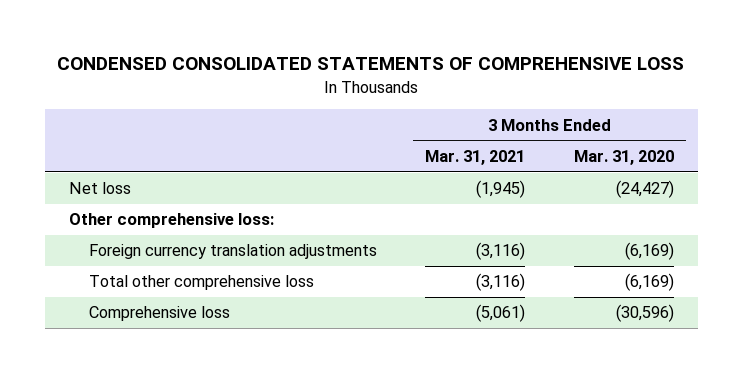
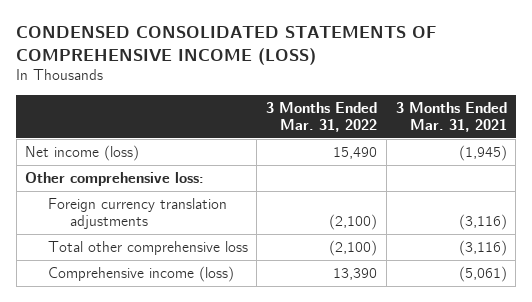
[57,57,685,71] CONDENSED CONSOLIDATED STATEMENTS OF COMPREHENSIVE LOSS -> [16,26,437,65] CONDENSED CONSOLIDATED STATEMENTS OF COMPREHENSIVE INCOME (LOSS)
[574,149,675,165] Mar. 31, 2020 -> none
none -> [266,101,378,132] 3 Months Ended Mar. 31, 2022
[68,182,131,195] Net loss -> [25,145,140,162] Net income (loss)
[88,306,230,322] Comprehensive loss -> [47,266,234,283] Comprehensive income (loss)

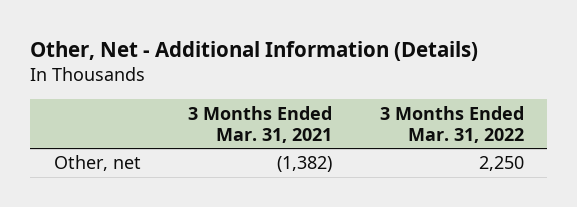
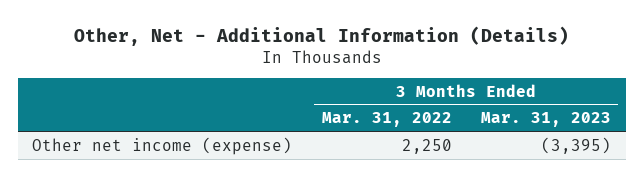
[188,105,333,143] 3 Months Ended Mar. 31, 2021 -> none
none -> [481,112,612,128] Mar. 31, 2023
[53,155,141,172] Other, net -> [32,136,293,155] Other net income (expense)

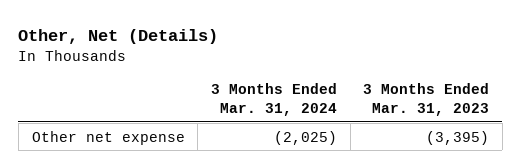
[73,25,569,46] Other, Net - Additional Information (Details) -> [18,29,219,45] Other, Net (Details)
[321,112,452,128] Mar. 31, 2022 -> none
none -> [210,83,337,116] 3 Months Ended Mar. 31, 2024
[32,136,293,155] Other net income (expense) -> [31,130,185,145] Other net expense

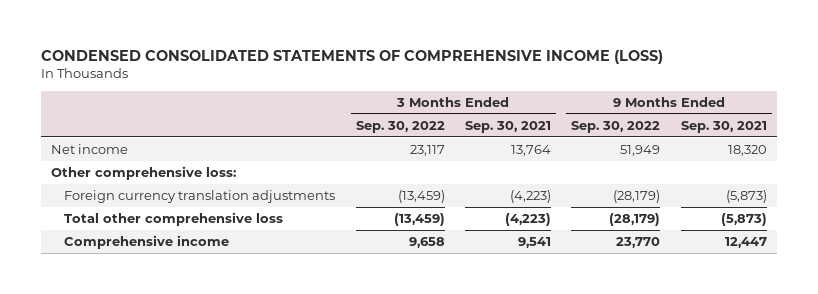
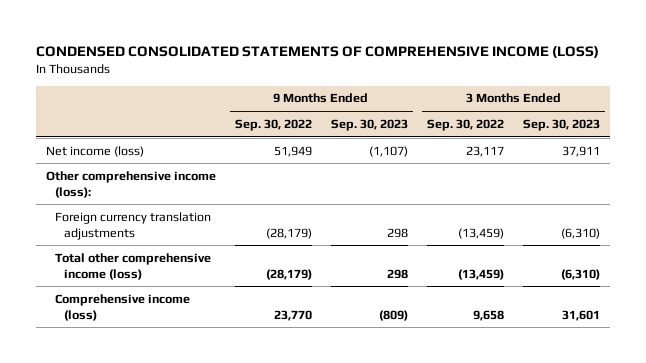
[465,120,552,133] Sep. 30, 2021 -> none
[680,120,767,133] Sep. 30, 2021 -> none
none -> [330,118,408,131] Sep. 30, 2023
none -> [523,118,601,131] Sep. 30, 2023
[51,144,129,155] Net income -> [45,145,144,157] Net income (loss)
[51,166,237,181] Other comprehensive loss: -> [45,170,216,198] Other comprehensive income (loss):
[64,212,284,227] Total other comprehensive loss -> [54,252,211,280] Total other comprehensive income (loss)
[64,235,230,250] Comprehensive income -> [54,293,190,321] Comprehensive income (loss)

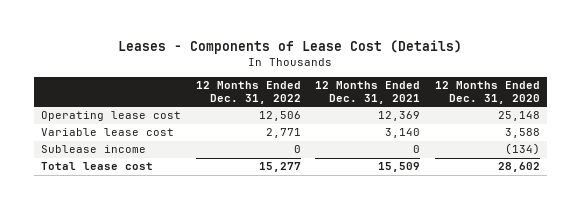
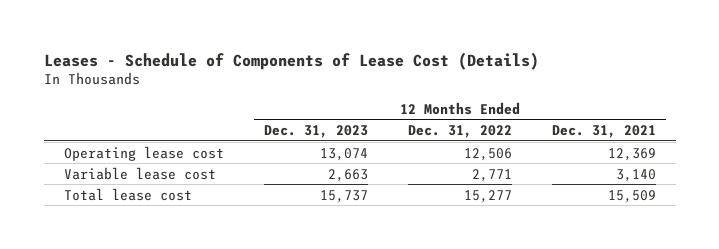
[118,39,463,54] Leases - Components of Lease Cost (Details) -> [43,51,539,70] Leases - Schedule of Components of Lease Cost (Details)
[434,81,540,104] 12 Months Ended Dec. 31, 2020 -> none
none -> [263,125,368,139] Dec. 31, 2023
[40,145,146,154] Sublease income -> none

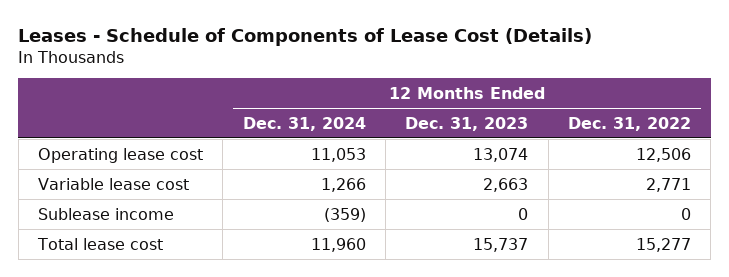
[551,125,656,139] Dec. 31, 2021 -> none
none -> [242,116,366,131] Dec. 31, 2024
none -> [38,207,175,220] Sublease income

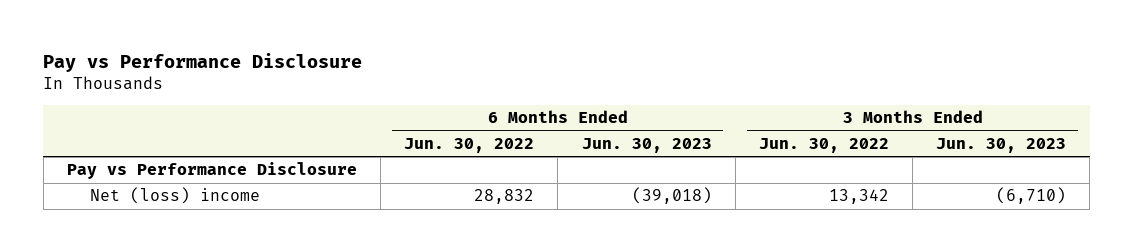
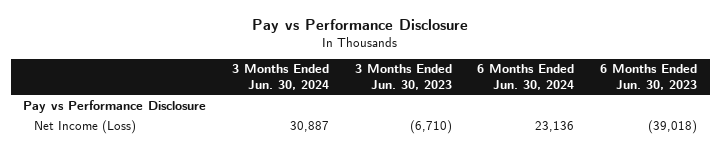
[404,137,535,153] Jun. 30, 2022 -> none
[758,137,889,153] Jun. 30, 2022 -> none
none -> [231,64,329,90] 3 Months Ended Jun. 30, 2024
none -> [477,64,575,90] 6 Months Ended Jun. 30, 2024
[89,187,260,205] Net (loss) income -> [33,120,136,135] Net Income (Loss)

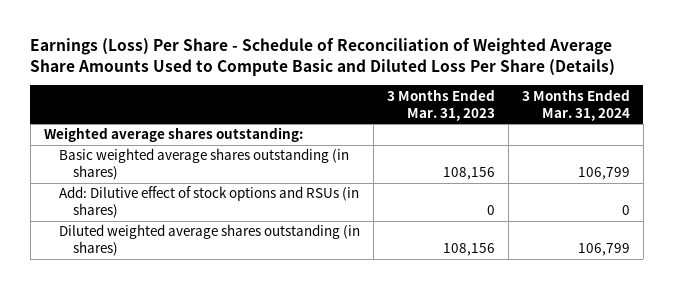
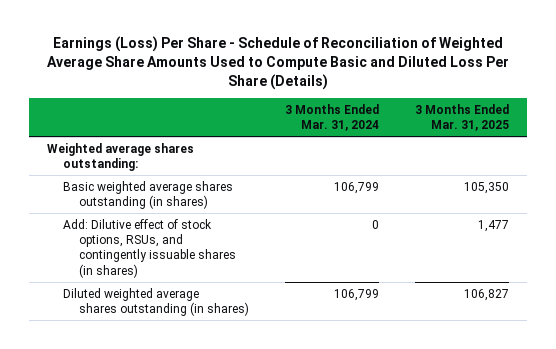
[386,88,495,121] 3 Months Ended Mar. 31, 2023 -> none
none -> [414,103,509,131] 3 Months Ended Mar. 31, 2025
[58,186,359,219] Add: Dilutive effect of stock options and RSUs (in shares) -> [63,218,236,278] Add: Dilutive effect of stock options, RSUs, and contingently issuable shares (in shares)

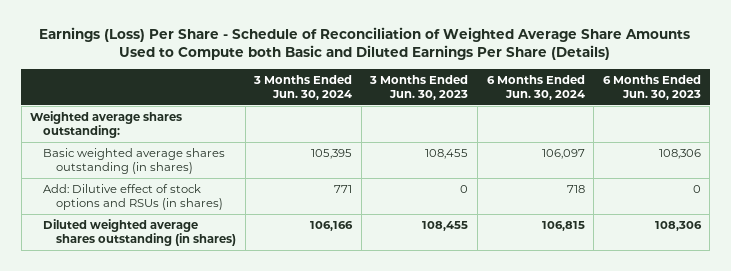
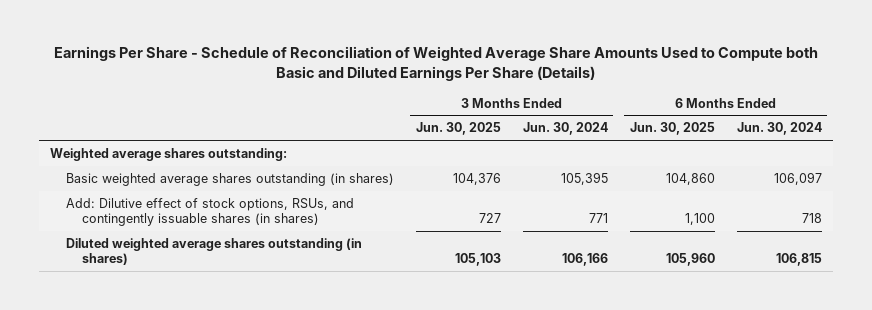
[39,27,691,60] Earnings (Loss) Per Share - Schedule of Reconciliation of Weighted Average Share Amounts Used to Compute both Basic and Diluted Earnings Per Share (Details) -> [53,46,818,82] Earnings Per Share - Schedule of Reconciliation of Weighted Average Share Amounts Used to Compute both Basic and Diluted Earnings Per Share (Details)
[369,74,469,100] 3 Months Ended Jun. 30, 2023 -> none
[602,74,701,100] 6 Months Ended Jun. 30, 2023 -> none
none -> [415,122,501,136] Jun. 30, 2025
none -> [629,122,715,136] Jun. 30, 2025
[43,184,223,211] Add: Dilutive effect of stock options and RSUs (in shares) -> [65,197,354,226] Add: Dilutive effect of stock options, RSUs, and contingently issuable shares (in shares)

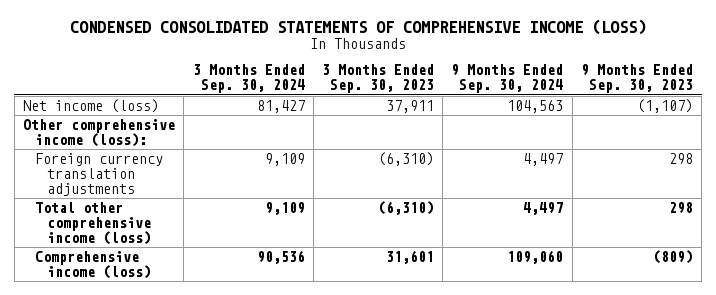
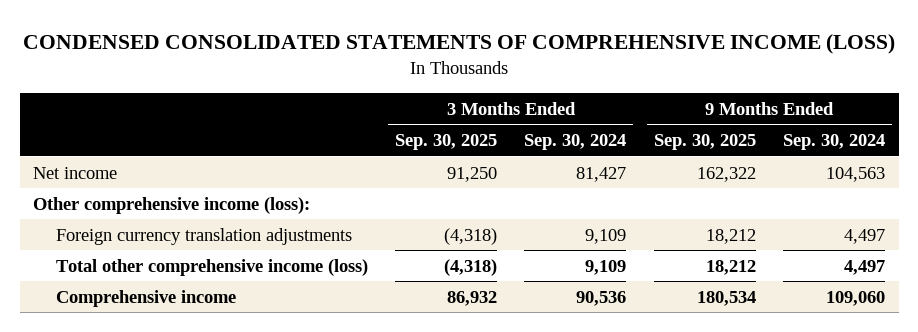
[322,64,435,94] 3 Months Ended Sep. 30, 2023 -> none
[580,64,693,94] 9 Months Ended Sep. 30, 2023 -> none
none -> [395,134,498,151] Sep. 30, 2025
none -> [653,134,756,151] Sep. 30, 2025
[23,98,160,113] Net income (loss) -> [33,166,118,179] Net income
[35,250,152,280] Comprehensive income (loss) -> [55,289,236,307] Comprehensive income

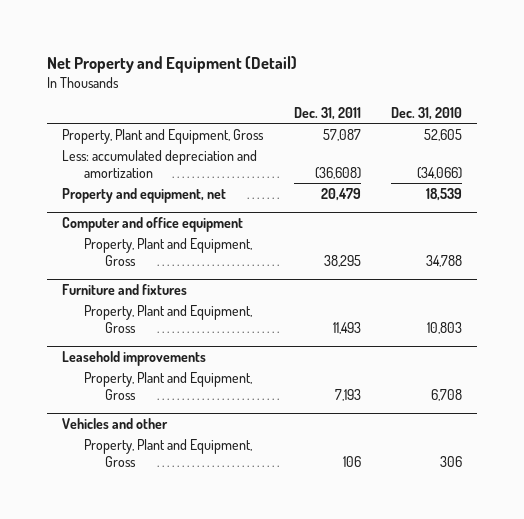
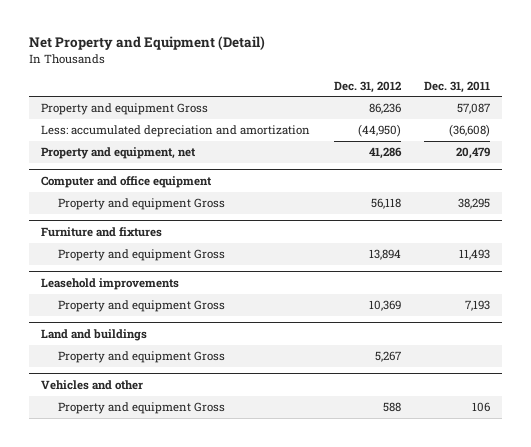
[390,107,462,121] Dec. 31, 2010 -> none
none -> [333,80,401,93] Dec. 31, 2012
[62,128,265,144] Property, Plant and Equipment, Gross -> [40,103,208,116] Property and equipment Gross
[83,237,252,266] Property, Plant and Equipment, Gross -> [58,198,226,211] Property and equipment Gross
[83,304,252,333] Property, Plant and Equipment, Gross -> [58,249,226,262] Property and equipment Gross
[83,371,252,400] Property, Plant and Equipment, Gross -> [58,300,226,313] Property and equipment Gross
none -> [40,328,147,341] Land and buildings
none -> [58,351,226,364] Property and equipment Gross
[83,438,252,467] Property, Plant and Equipment, Gross -> [58,402,226,415] Property and equipment Gross

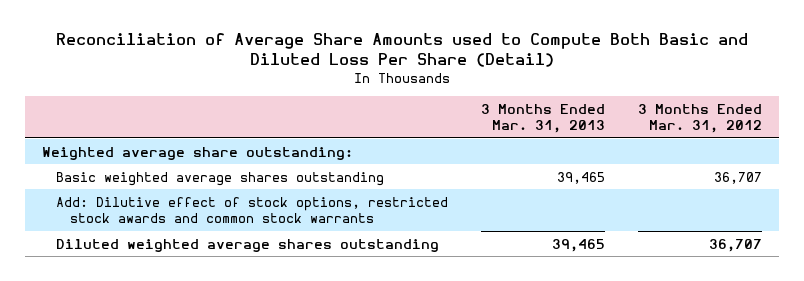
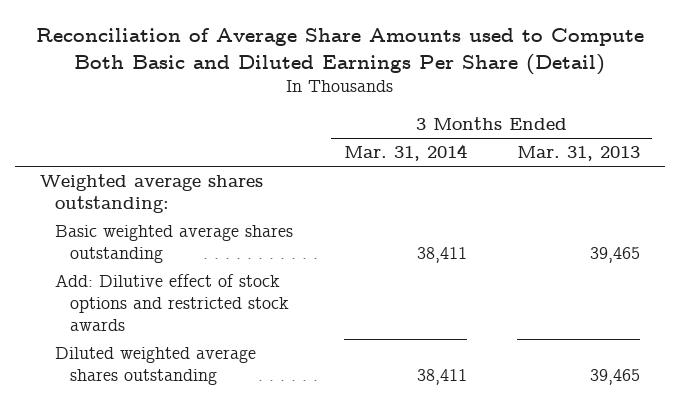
[55,33,748,68] Reconciliation of Average Share Amounts used to Compute Both Basic and Diluted Loss Per Share (Detail) -> [36,28,645,76] Reconciliation of Average Share Amounts used to Compute Both Basic and Diluted Earnings Per Share (Detail)
[638,103,763,134] 3 Months Ended Mar. 31, 2012 -> none
none -> [343,144,467,162] Mar. 31, 2014
[41,146,353,160] Weighted average share outstanding: -> [40,174,264,214] Weighted average shares outstanding:
[55,196,448,223] Add: Dilutive effect of stock options, restricted stock awards and common stock warrants -> [55,274,290,332] Add: Dilutive effect of stock options and restricted stock awards

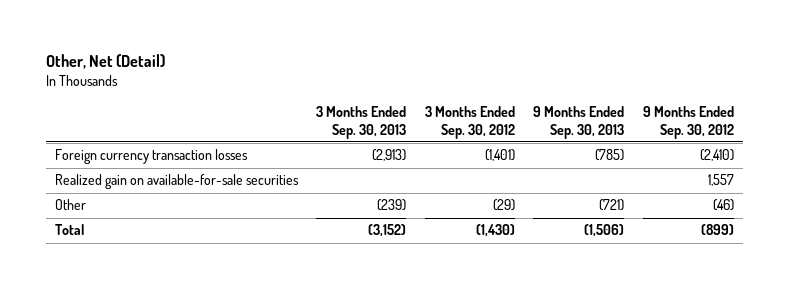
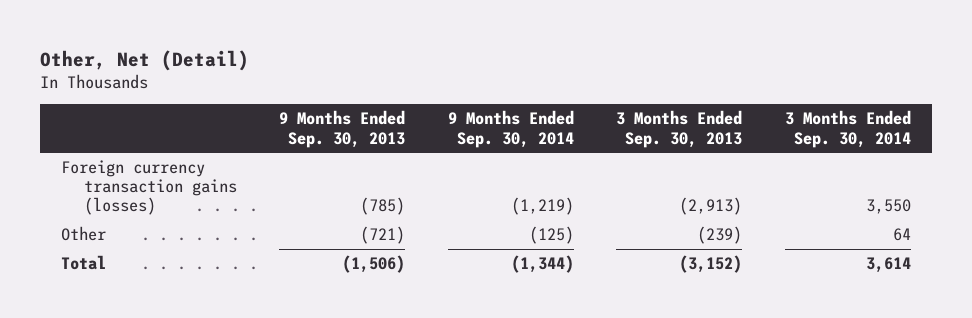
[424,105,515,139] 3 Months Ended Sep. 30, 2012 -> none
[642,105,734,139] 9 Months Ended Sep. 30, 2012 -> none
none -> [447,110,574,148] 9 Months Ended Sep. 30, 2014
none -> [784,110,911,148] 3 Months Ended Sep. 30, 2014
[54,174,299,190] Realized gain on available-for-sale securities -> none
[54,149,248,165] Foreign currency transaction losses -> [61,160,237,216] Foreign currency transaction gains (losses)

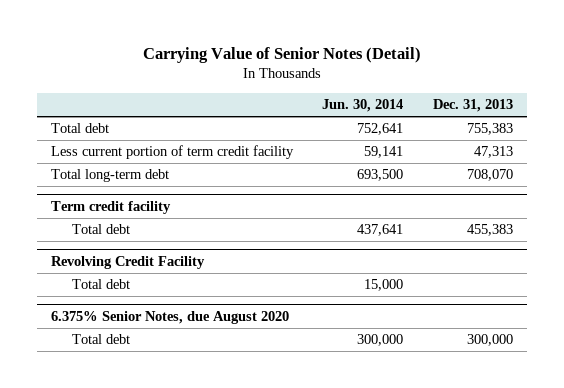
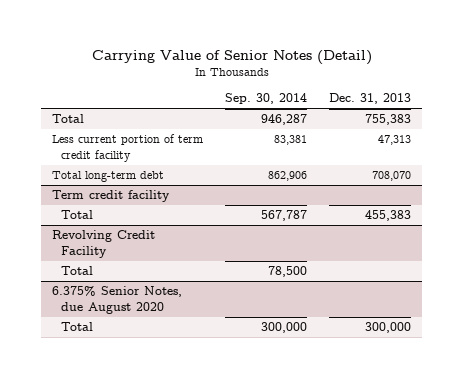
[322,98,404,112] Jun. 30, 2014 -> none
none -> [225,93,308,105] Sep. 30, 2014
[51,123,110,134] Total debt -> [52,114,85,124] Total
[72,224,131,235] Total debt -> [61,210,94,220] Total
[72,279,131,290] Total debt -> [61,266,94,276] Total
[72,334,131,345] Total debt -> [61,322,94,332] Total

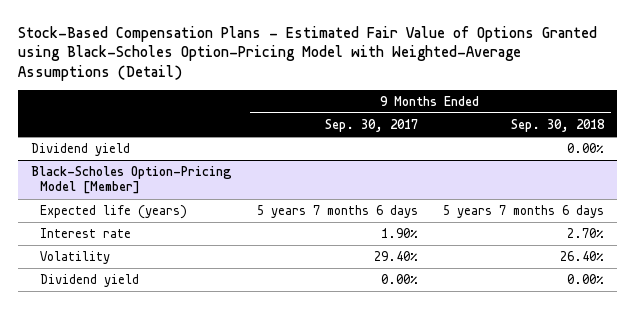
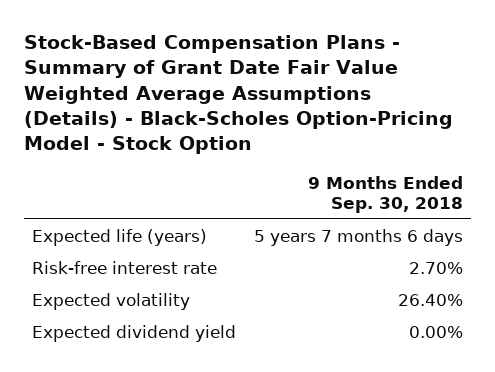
[17,25,597,82] Stock-Based Compensation Plans - Estimated Fair Value of Options Granted using Black-Scholes Option-Pricing Model with Weighted-Average Assumptions (Detail) -> [23,34,453,155] Stock-Based Compensation Plans - Summary of Grant Date Fair Value Weighted Average Assumptions (Details) - Black-Scholes Option-Pricing Model - Stock Option
[324,118,418,132] Sep. 30, 2017 -> none
[30,142,130,156] Dividend yield -> none
[30,165,232,195] Black-Scholes Option-Pricing Model [Member] -> none
[39,227,131,238] Interest rate -> [32,260,218,274] Risk-free interest rate
[39,250,110,264] Volatility -> [32,292,191,310] Expected volatility
[39,273,139,287] Dividend yield -> [32,324,237,342] Expected dividend yield

